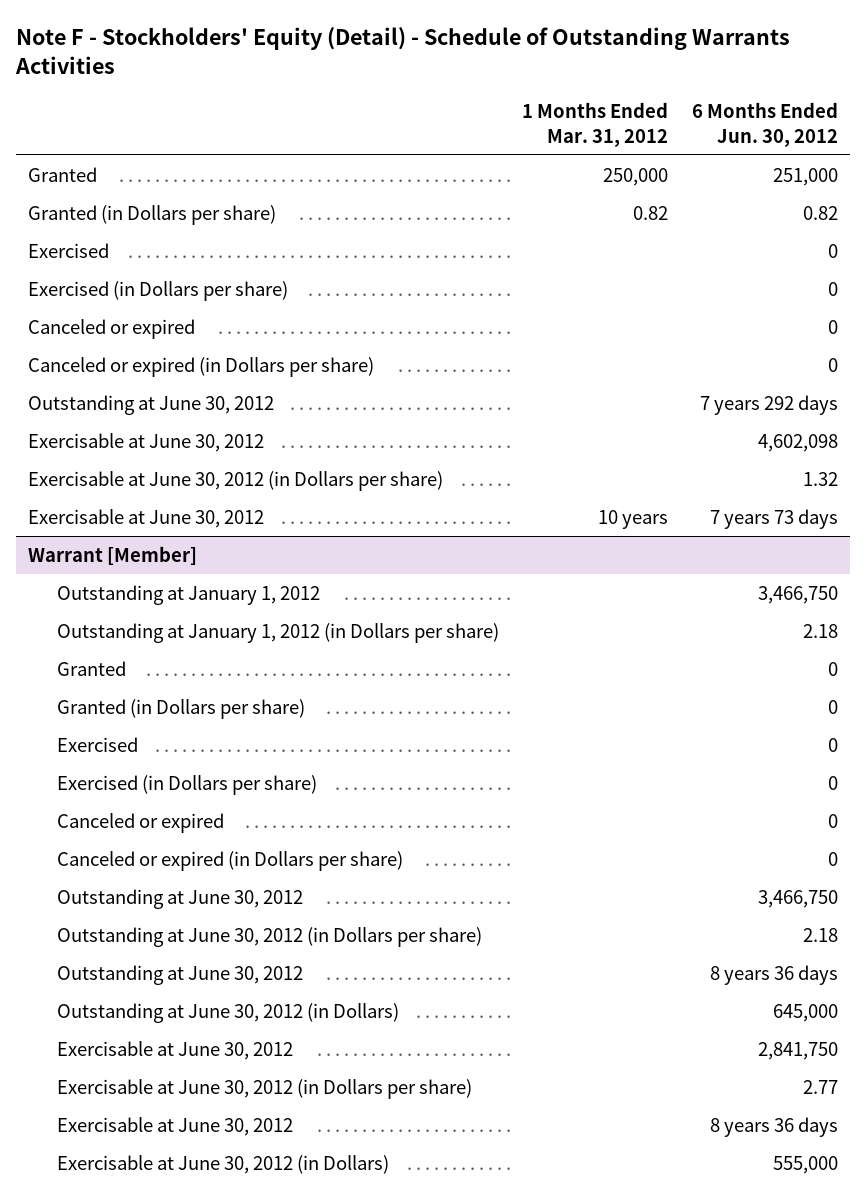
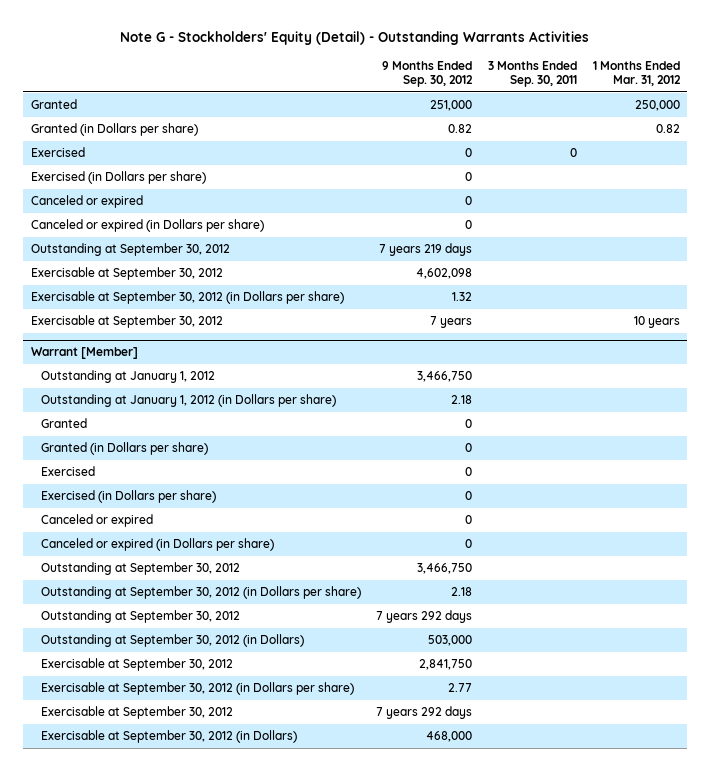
[14,26,790,74] Note F - Stockholders' Equity (Detail) - Schedule of Outstanding Warrants Activities -> [120,30,590,45] Note G - Stockholders' Equity (Detail) - Outstanding Warrants Activities
[692,102,839,147] 6 Months Ended Jun. 30, 2012 -> none
none -> [382,60,474,88] 9 Months Ended Sep. 30, 2012
none -> [487,60,577,88] 3 Months Ended Sep. 30, 2011
[27,394,274,415] Outstanding at June 30, 2012 -> [30,243,230,257] Outstanding at September 30, 2012
[27,432,264,452] Exercisable at June 30, 2012 -> [30,267,223,281] Exercisable at September 30, 2012
[27,470,443,491] Exercisable at June 30, 2012 (in Dollars per share) -> [30,291,344,305] Exercisable at September 30, 2012 (in Dollars per share)
[27,508,264,528] Exercisable at June 30, 2012 -> [30,315,223,329] Exercisable at September 30, 2012
[56,888,303,909] Outstanding at June 30, 2012 -> [40,562,240,576] Outstanding at September 30, 2012
[56,926,482,947] Outstanding at June 30, 2012 (in Dollars per share) -> [40,586,361,600] Outstanding at September 30, 2012 (in Dollars per share)
[56,964,303,985] Outstanding at June 30, 2012 -> [40,610,240,624] Outstanding at September 30, 2012
[56,1002,399,1023] Outstanding at June 30, 2012 (in Dollars) -> [40,634,304,648] Outstanding at September 30, 2012 (in Dollars)
[56,1040,293,1060] Exercisable at June 30, 2012 -> [40,658,233,672] Exercisable at September 30, 2012
[56,1078,472,1099] Exercisable at June 30, 2012 (in Dollars per share) -> [40,682,354,696] Exercisable at September 30, 2012 (in Dollars per share)
[56,1116,293,1136] Exercisable at June 30, 2012 -> [40,706,233,720] Exercisable at September 30, 2012
[56,1154,389,1174] Exercisable at June 30, 2012 (in Dollars) -> [40,730,297,744] Exercisable at September 30, 2012 (in Dollars)

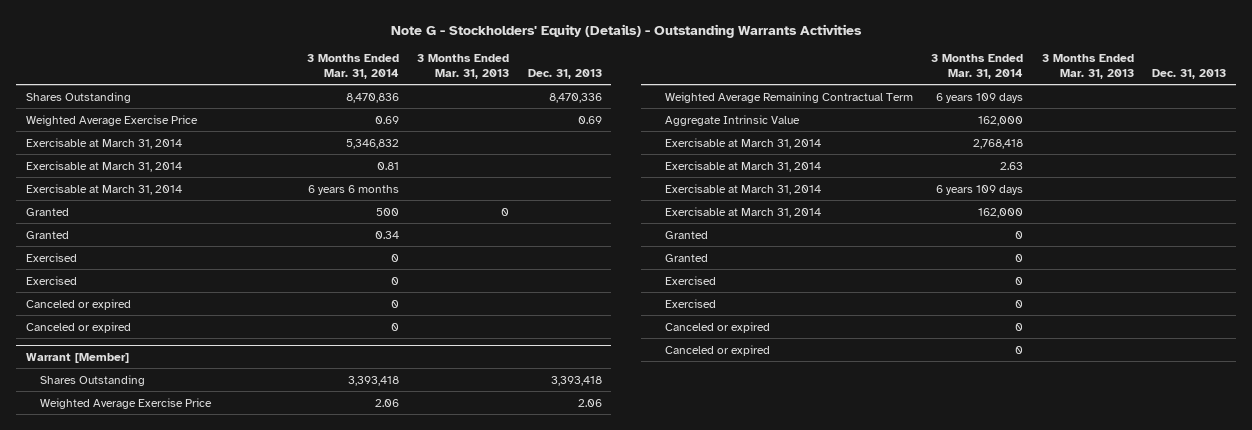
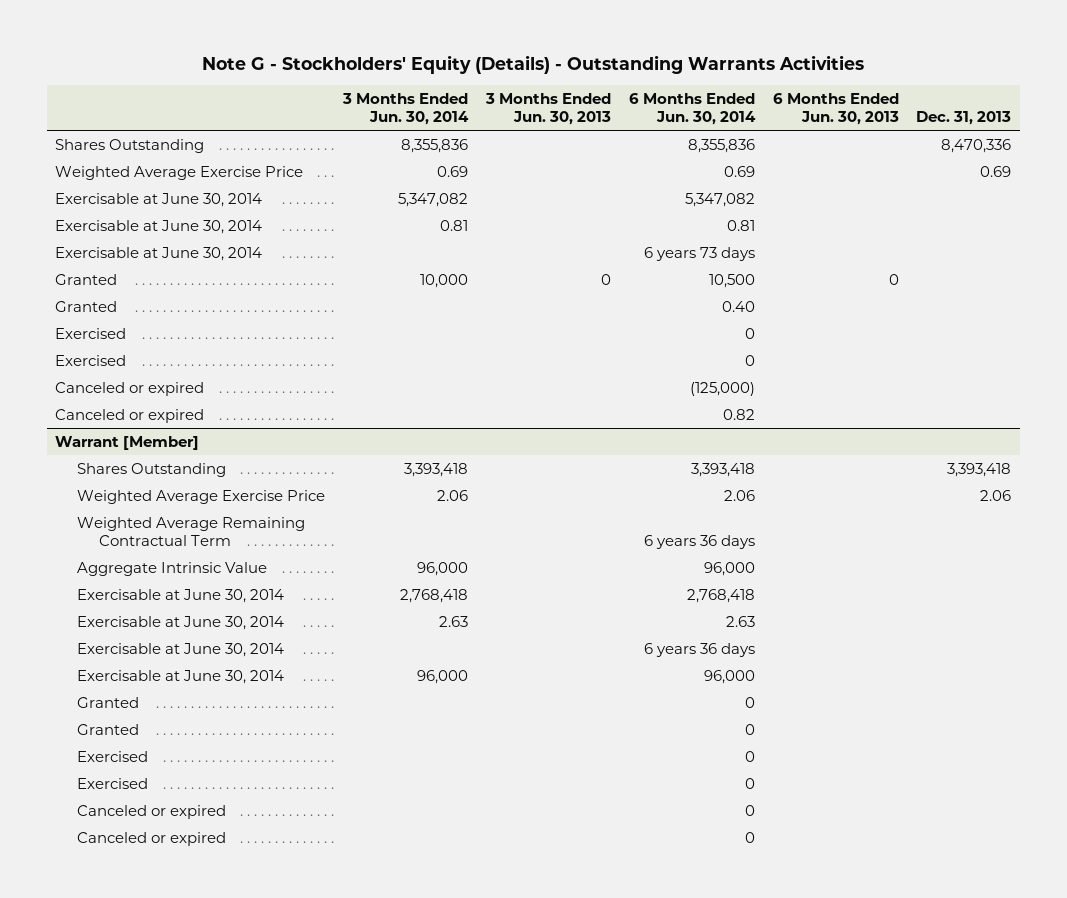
[306,54,399,79] 3 Months Ended Mar. 31, 2014 -> none
[417,54,510,79] 3 Months Ended Mar. 31, 2013 -> none
none -> [341,92,469,125] 3 Months Ended Jun. 30, 2014
none -> [484,92,611,125] 3 Months Ended Jun. 30, 2013
none -> [628,92,756,125] 6 Months Ended Jun. 30, 2014
none -> [772,92,899,125] 6 Months Ended Jun. 30, 2013
[25,137,182,149] Exercisable at March 31, 2014 -> [55,192,263,207] Exercisable at June 30, 2014
[25,160,182,172] Exercisable at March 31, 2014 -> [55,219,263,234] Exercisable at June 30, 2014
[25,183,182,195] Exercisable at March 31, 2014 -> [55,246,263,261] Exercisable at June 30, 2014
[664,137,821,149] Exercisable at March 31, 2014 -> [77,588,285,603] Exercisable at June 30, 2014
[664,160,821,172] Exercisable at March 31, 2014 -> [77,615,285,630] Exercisable at June 30, 2014
[664,183,821,195] Exercisable at March 31, 2014 -> [77,642,285,657] Exercisable at June 30, 2014
[664,206,821,218] Exercisable at March 31, 2014 -> [77,669,285,684] Exercisable at June 30, 2014

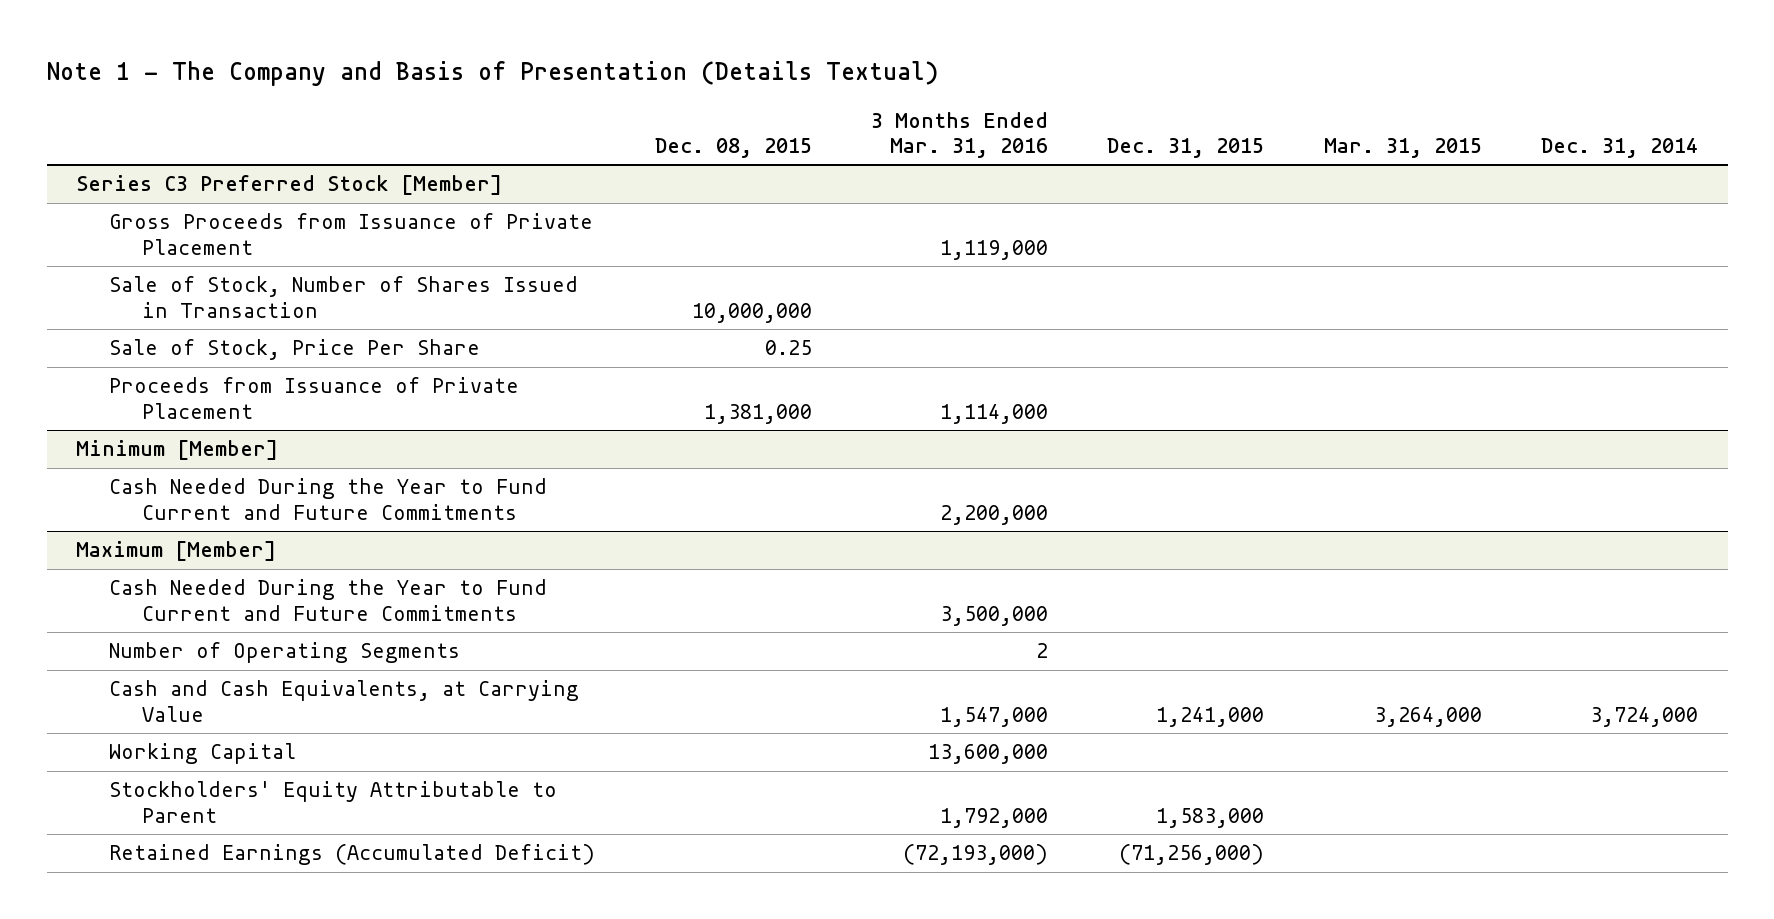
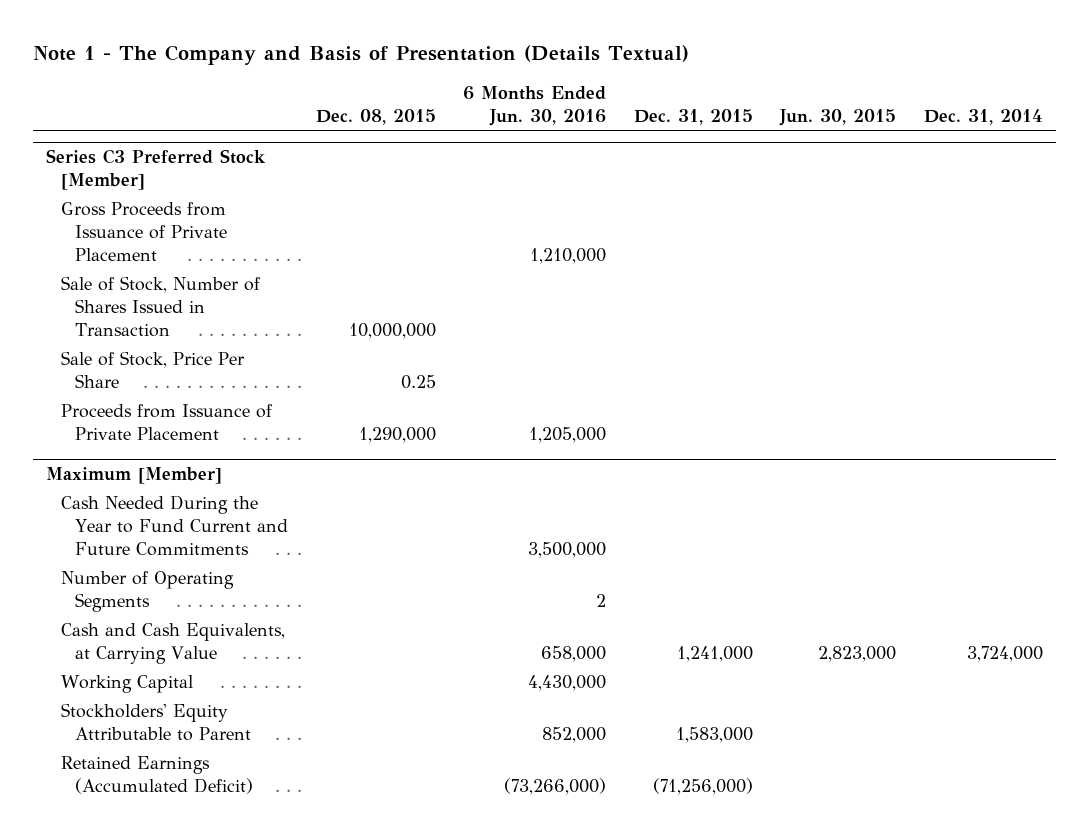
[870,111,1048,158] 3 Months Ended Mar. 31, 2016 -> none
[1323,137,1482,158] Mar. 31, 2015 -> none
none -> [463,86,607,127] 6 Months Ended Jun. 30, 2016
none -> [779,109,897,127] Jun. 30, 2015
[76,440,279,461] Minimum [Member] -> none
[109,478,548,520] Cash Needed During the Year to Fund Current and Future Commitments -> none
[703,403,812,424] 1,381,000 -> [358,426,436,443] 1,290,000

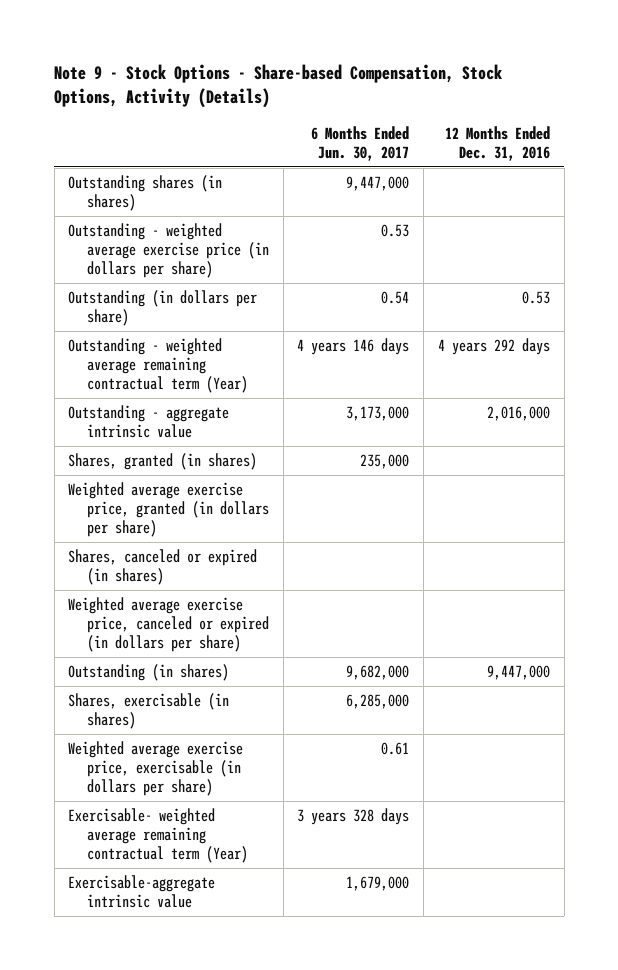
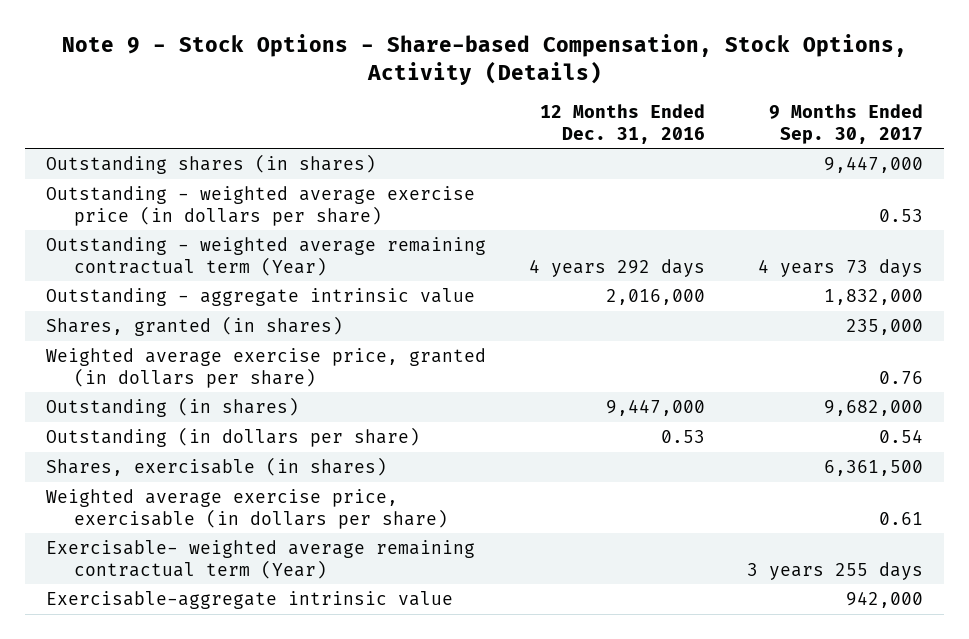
[311,125,410,161] 6 Months Ended Jun. 30, 2017 -> none
none -> [768,104,923,144] 9 Months Ended Sep. 30, 2017
[68,548,258,586] Shares, canceled or expired (in shares) -> none
[68,596,269,653] Weighted average exercise price, canceled or expired (in dollars per share) -> none
[68,289,258,327] Outstanding (in dollars per share) -> [46,427,421,448] Outstanding (in dollars per share)

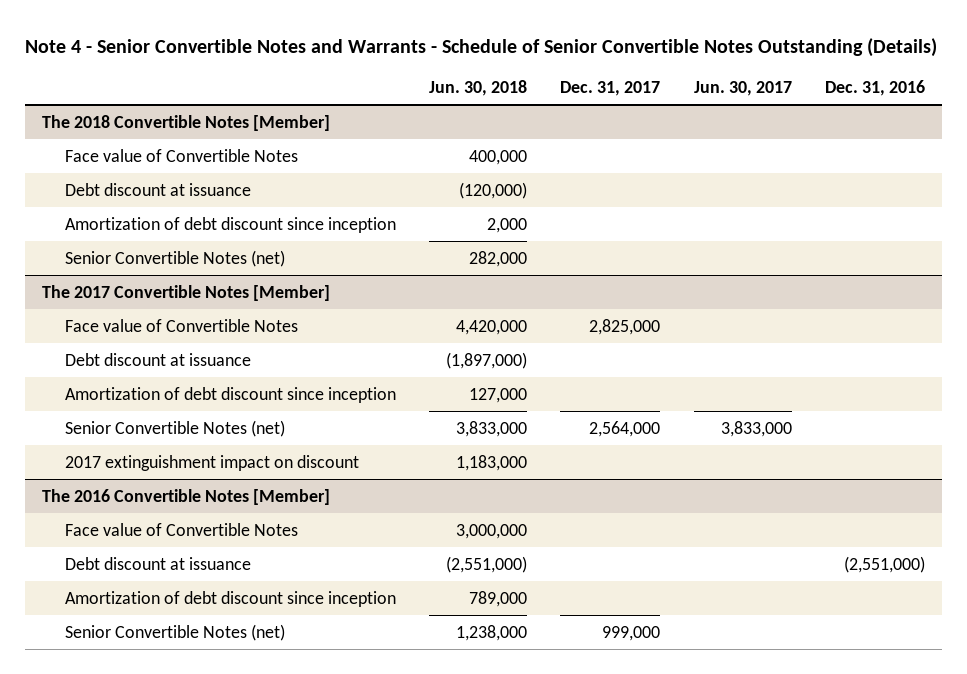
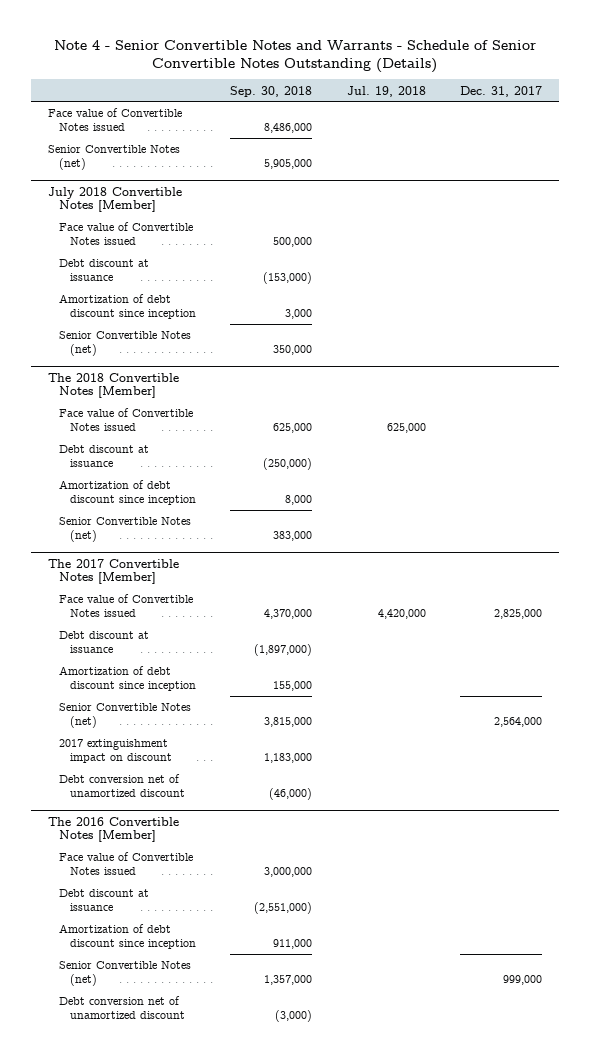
[428,79,527,96] Jun. 30, 2018 -> none
[693,80,792,96] Jun. 30, 2017 -> none
[825,79,926,96] Dec. 31, 2016 -> none
none -> [230,85,313,97] Sep. 30, 2018
none -> [346,85,426,97] Jul. 19, 2018
none -> [48,108,183,131] Face value of Convertible Notes issued
none -> [48,145,181,170] Senior Convertible Notes (net)
none -> [48,186,183,213] July 2018 Convertible Notes [Member]
none -> [59,222,194,245] Face value of Convertible Notes issued
none -> [59,259,150,281] Debt discount at issuance
none -> [59,294,197,319] Amortization of debt discount since inception
none -> [59,331,192,356] Senior Convertible Notes (net)
[64,148,298,162] Face value of Convertible Notes -> [59,408,194,431] Face value of Convertible Notes issued
[64,318,298,332] Face value of Convertible Notes -> [59,594,194,617] Face value of Convertible Notes issued
none -> [59,774,186,797] Debt conversion net of unamortized discount
[64,522,298,536] Face value of Convertible Notes -> [59,852,194,875] Face value of Convertible Notes issued
none -> [59,996,186,1019] Debt conversion net of unamortized discount

